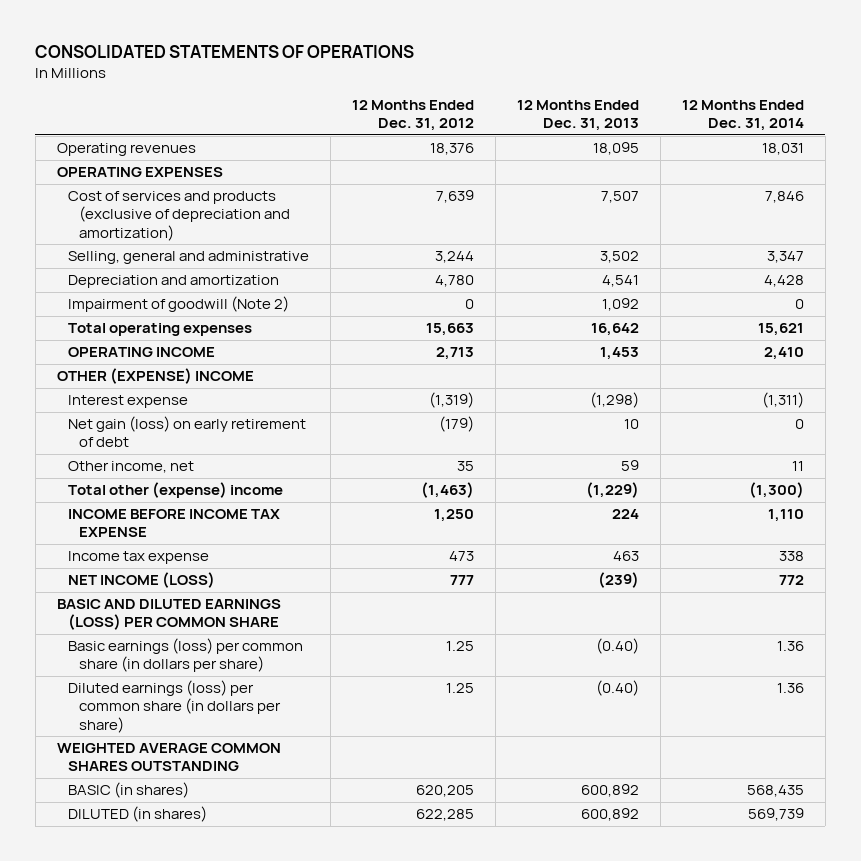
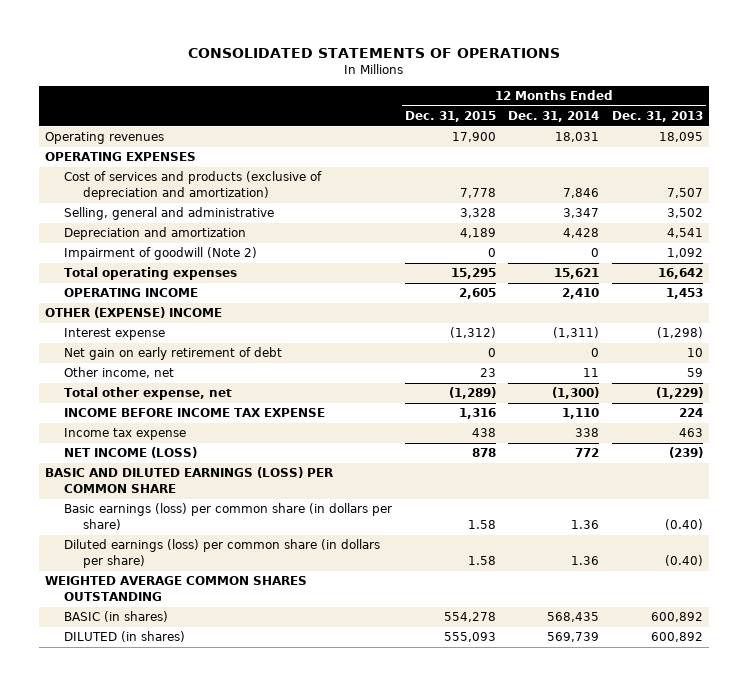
[351,100,474,132] 12 Months Ended Dec. 31, 2012 -> none
none -> [404,110,496,122] Dec. 31, 2015
[67,416,306,448] Net gain (loss) on early retirement of debt -> [64,347,283,361] Net gain on early retirement of debt
[67,482,283,499] Total other (expense) income -> [64,387,233,401] Total other expense, net

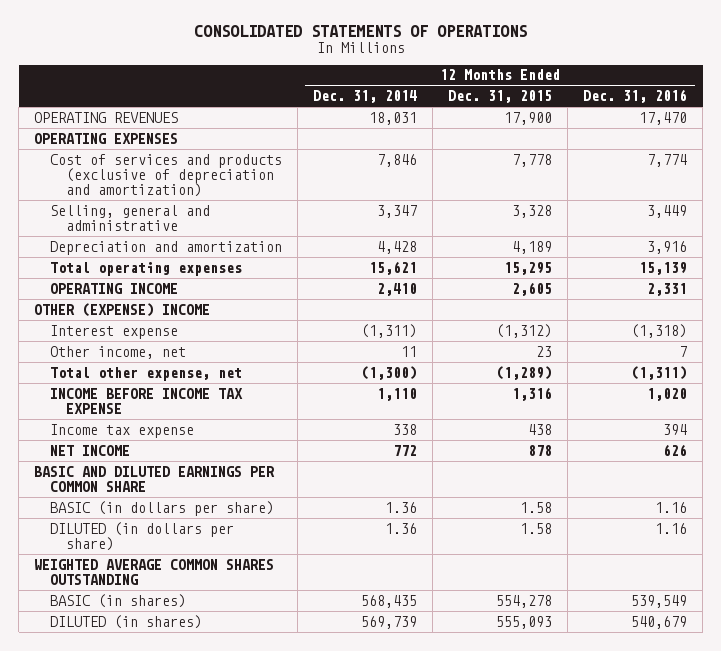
[612,110,704,122] Dec. 31, 2013 -> none
none -> [583,89,688,104] Dec. 31, 2016
[45,132,165,145] Operating revenues -> [34,111,179,123] OPERATING REVENUES
[64,247,258,261] Impairment of goodwill (Note 2) -> none
[64,347,283,361] Net gain on early retirement of debt -> none
[64,447,198,459] NET INCOME (LOSS) -> [50,444,131,456] NET INCOME
[45,467,334,493] BASIC AND DILUTED EARNINGS (LOSS) PER COMMON SHARE -> [34,465,276,492] BASIC AND DILUTED EARNINGS PER COMMON SHARE
[64,503,393,530] Basic earnings (loss) per common share (in dollars per share) -> [50,500,275,516] BASIC (in dollars per share)
[64,539,381,568] Diluted earnings (loss) per common share (in dollars per share) -> [50,521,235,551] DILUTED (in dollars per share)

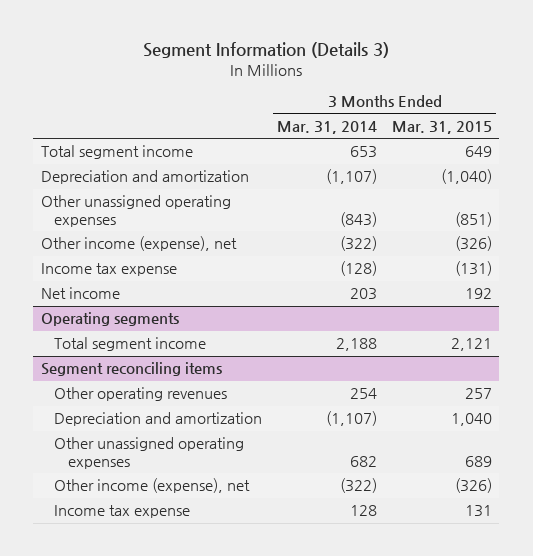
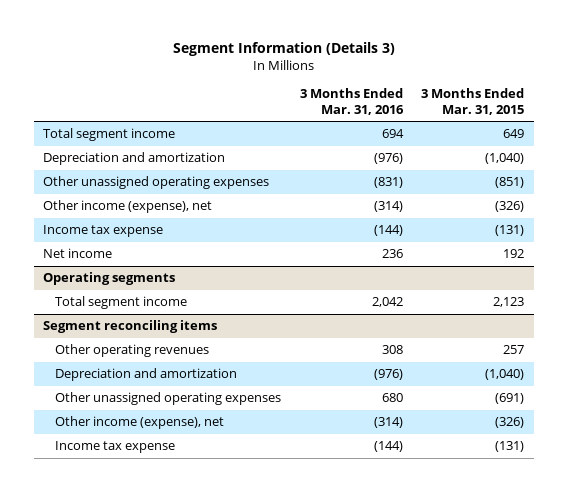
[277,121,378,135] Mar. 31, 2014 -> none
none -> [299,88,404,115] 3 Months Ended Mar. 31, 2016
[450,338,492,352] 2,121 -> [493,297,525,308] 2,123
[450,413,492,427] 1,040 -> [485,369,525,381] (1,040)
[464,455,492,467] 689 -> [495,393,525,405] (691)
[464,505,492,518] 131 -> [495,441,525,453] (131)

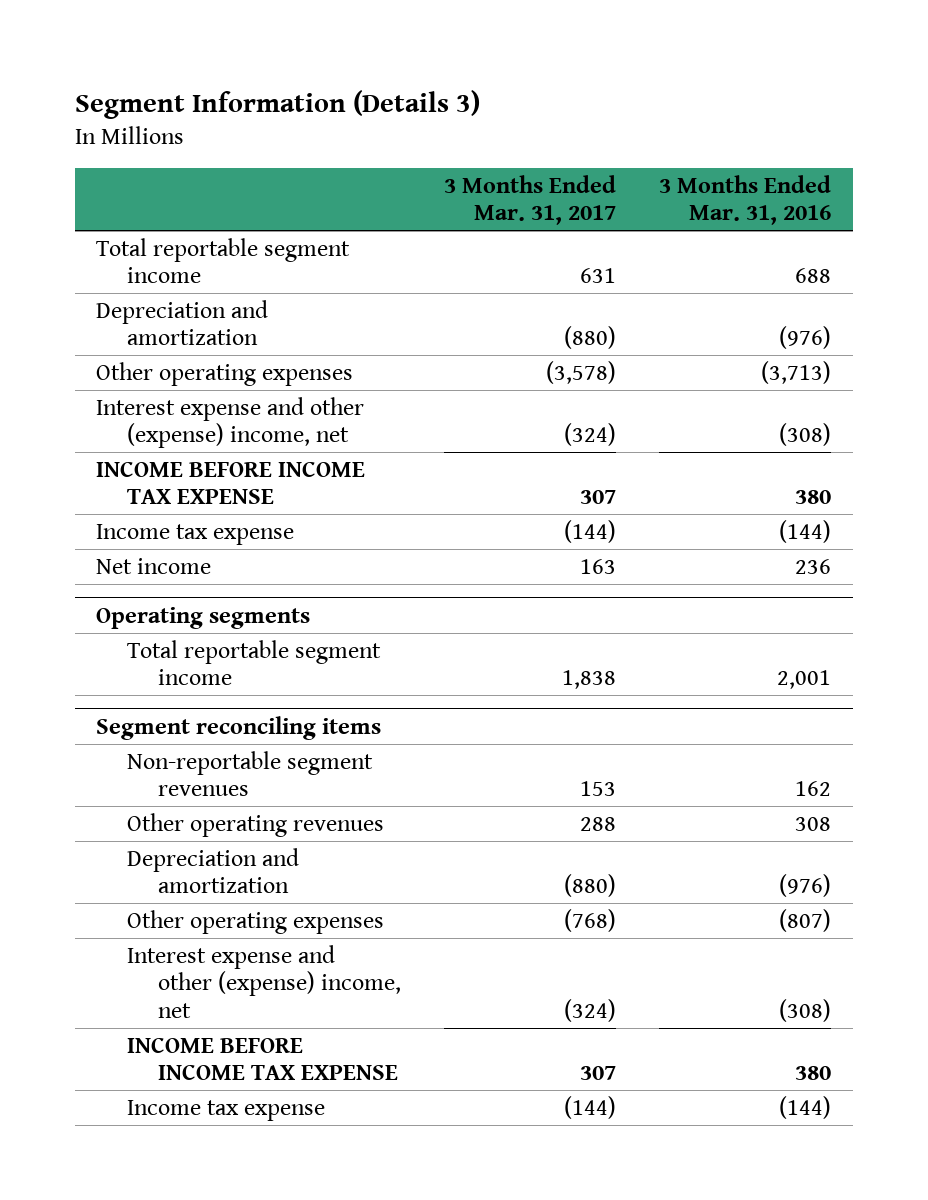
[421,88,525,115] 3 Months Ended Mar. 31, 2015 -> none
none -> [444,174,617,226] 3 Months Ended Mar. 31, 2017
[43,128,176,142] Total segment income -> [96,237,351,284] Total reportable segment income
[381,129,404,139] 694 -> [795,268,832,284] 688
[43,176,270,190] Other unassigned operating expenses -> [96,361,354,386] Other operating expenses
[373,177,403,189] (831) -> [761,360,832,384] (3,713)
[43,200,213,214] Other income (expense), net -> [96,396,365,449] Interest expense and other (expense) income, net
[373,201,403,213] (314) -> [779,423,832,447] (308)
none -> [96,461,366,505] INCOME BEFORE INCOME TAX EXPENSE
[55,296,188,310] Total segment income -> [127,639,382,686] Total reportable segment income
[371,297,403,308] 2,042 -> [777,670,832,690] 2,001
none -> [127,750,374,797] Non-reportable segment revenues
[55,392,282,406] Other unassigned operating expenses -> [127,909,385,934] Other operating expenses
[381,393,403,403] 680 -> [779,908,832,932] (807)
[55,416,225,430] Other income (expense), net -> [127,944,402,1019] Interest expense and other (expense) income, net
[373,417,403,429] (314) -> [779,999,832,1023] (308)
none -> [127,1037,399,1081] INCOME BEFORE INCOME TAX EXPENSE

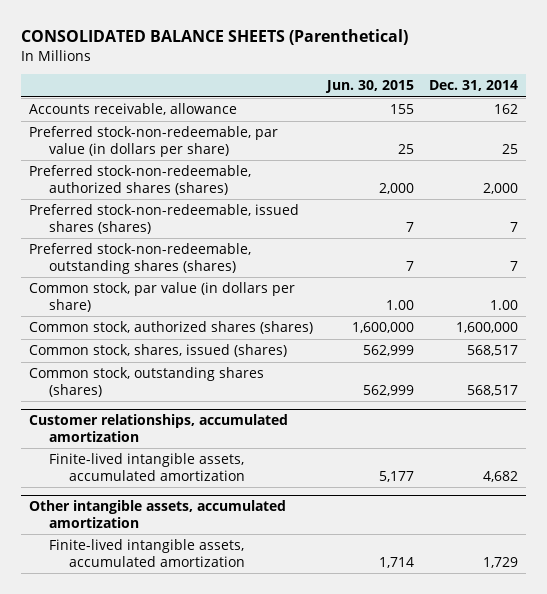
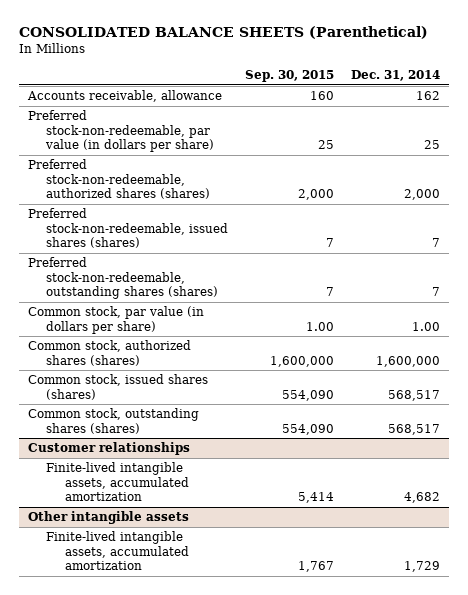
[325,80,415,94] Jun. 30, 2015 -> none
none -> [245,70,335,83] Sep. 30, 2015
[28,344,287,358] Common stock, shares, issued (shares) -> [27,374,208,400] Common stock, issued shares (shares)
[28,414,288,442] Customer relationships, accumulated amortization -> [27,442,190,456] Customer relationships
[28,500,286,528] Other intangible assets, accumulated amortization -> [27,511,189,525] Other intangible assets

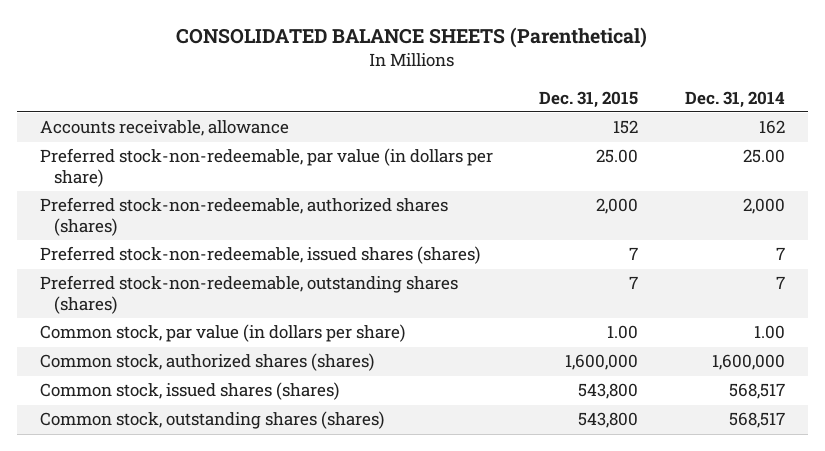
[245,70,335,83] Sep. 30, 2015 -> none
none -> [539,90,639,108] Dec. 31, 2015
[424,140,441,150] 25 -> [743,149,786,164] 25.00
[27,442,190,456] Customer relationships -> none
[46,462,189,502] Finite-lived intangible assets, accumulated amortization -> none
[27,511,189,525] Other intangible assets -> none
[46,531,189,571] Finite-lived intangible assets, accumulated amortization -> none

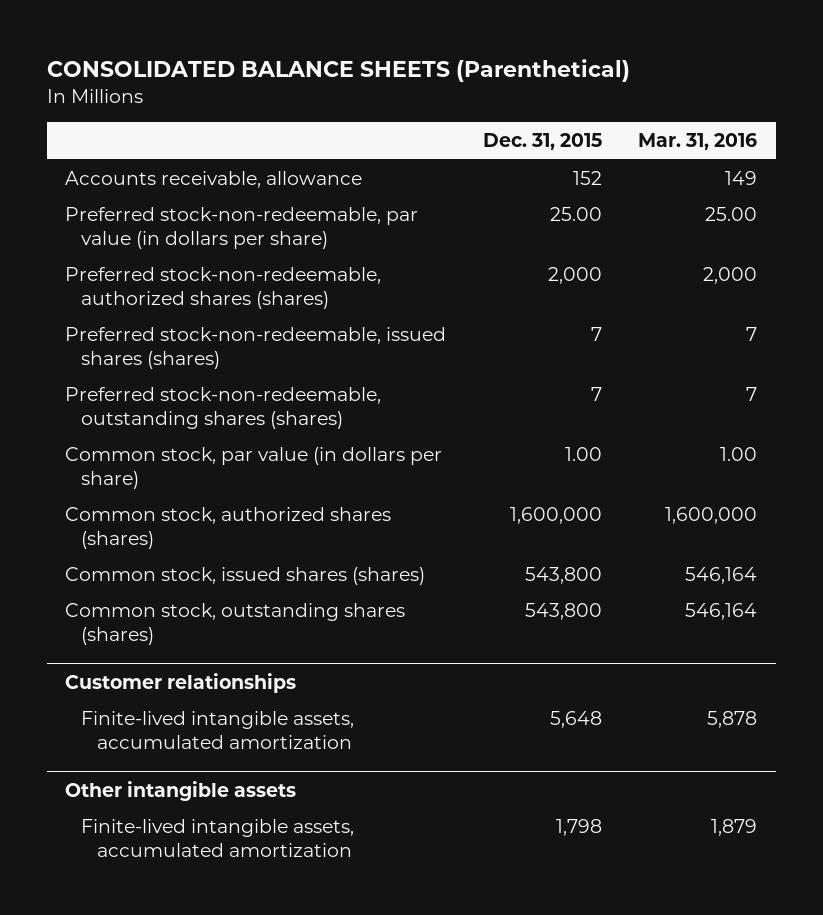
[685,90,786,108] Dec. 31, 2014 -> none
none -> [638,133,758,151] Mar. 31, 2016
none -> [65,672,297,693] Customer relationships
none -> [81,710,355,749] Finite-lived intangible assets, accumulated amortization
none -> [65,780,297,801] Other intangible assets
none -> [81,818,355,857] Finite-lived intangible assets, accumulated amortization

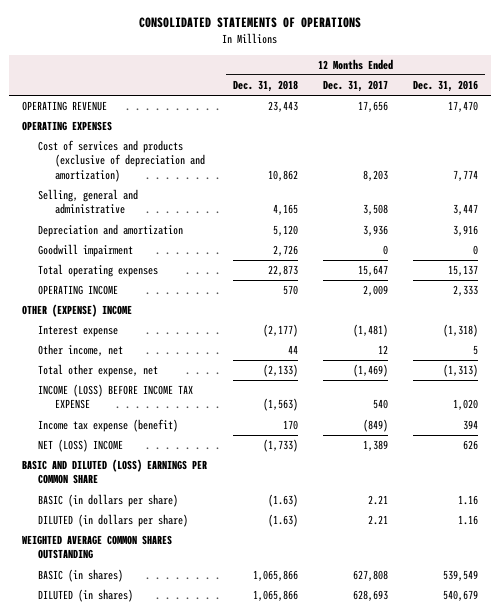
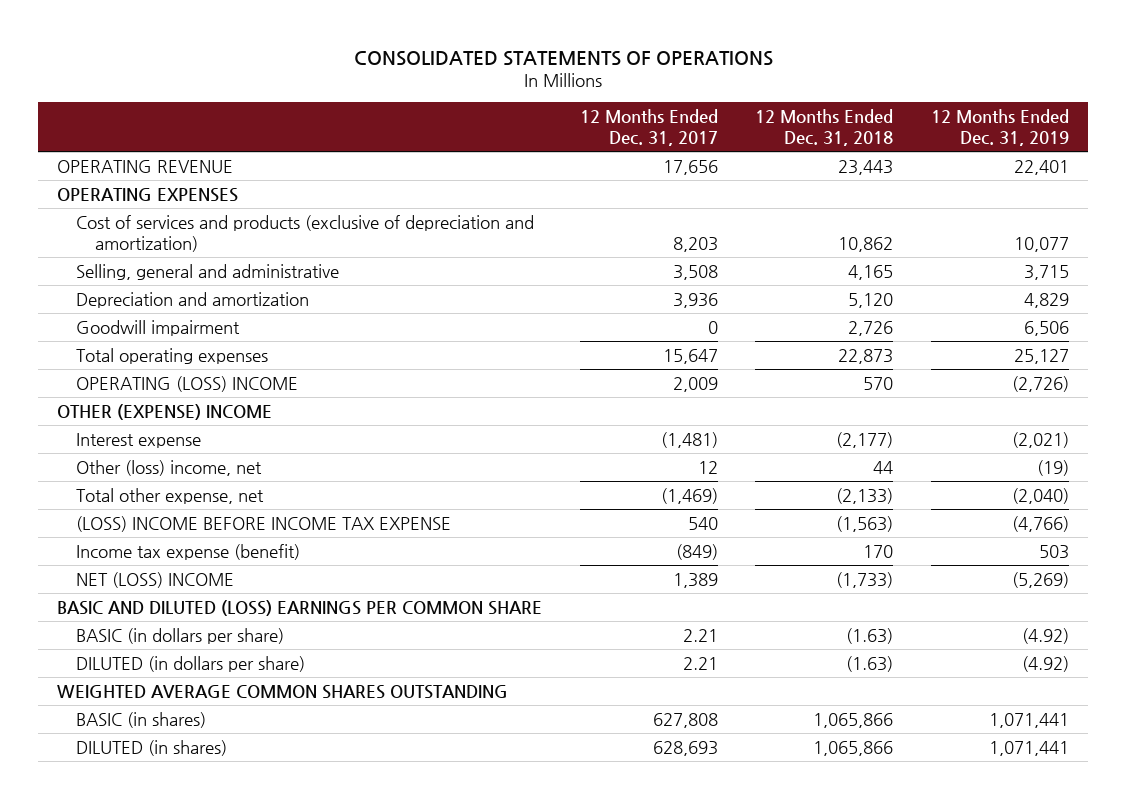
[413,80,479,93] Dec. 31, 2016 -> none
none -> [930,109,1069,147] 12 Months Ended Dec. 31, 2019
[38,285,119,296] OPERATING INCOME -> [75,375,298,392] OPERATING (LOSS) INCOME
[38,344,124,357] Other income, net -> [75,459,262,476] Other (loss) income, net
[38,384,194,410] INCOME (LOSS) BEFORE INCOME TAX EXPENSE -> [75,515,451,532] (LOSS) INCOME BEFORE INCOME TAX EXPENSE

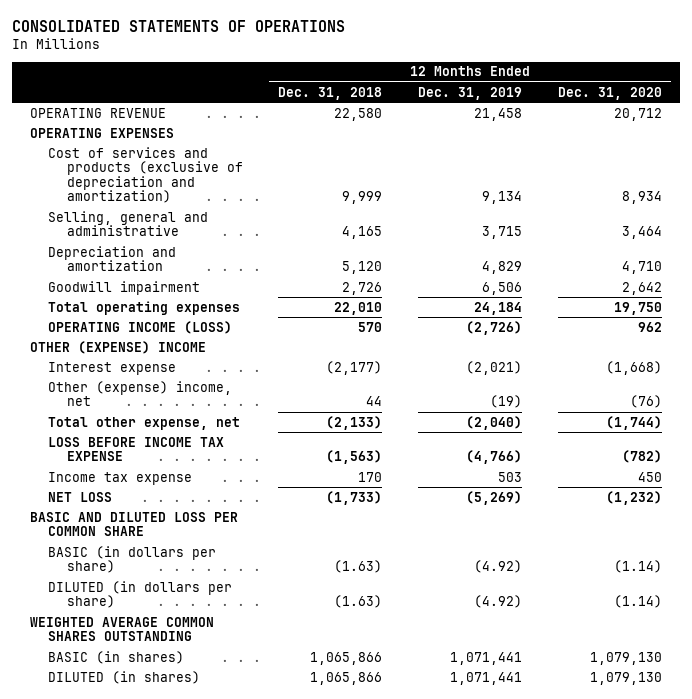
[579,109,718,147] 12 Months Ended Dec. 31, 2017 -> none
none -> [557,86,662,100] Dec. 31, 2020
[838,159,894,175] 23,443 -> [334,107,383,121] 22,580
[1013,159,1069,175] 22,401 -> [474,107,523,121] 21,458
[838,236,894,252] 10,862 -> [342,191,383,205] 9,999
[1013,236,1069,252] 10,077 -> [482,191,523,205] 9,134
[838,348,894,364] 22,873 -> [334,301,383,315] 22,010
[1013,348,1069,364] 25,127 -> [474,301,523,315] 24,184
[75,375,298,392] OPERATING (LOSS) INCOME -> [48,320,233,334] OPERATING INCOME (LOSS)
[75,459,262,476] Other (loss) income, net -> [48,380,233,407] Other (expense) income, net
[75,515,451,532] (LOSS) INCOME BEFORE INCOME TAX EXPENSE -> [48,436,225,462] LOSS BEFORE INCOME TAX EXPENSE
[75,543,300,560] Income tax expense (benefit) -> [48,471,193,485] Income tax expense
[75,571,234,588] NET (LOSS) INCOME -> [48,491,113,502] NET LOSS
[57,599,543,616] BASIC AND DILUTED (LOSS) EARNINGS PER COMMON SHARE -> [30,511,239,537] BASIC AND DILUTED LOSS PER COMMON SHARE

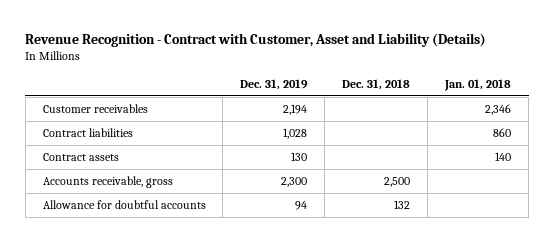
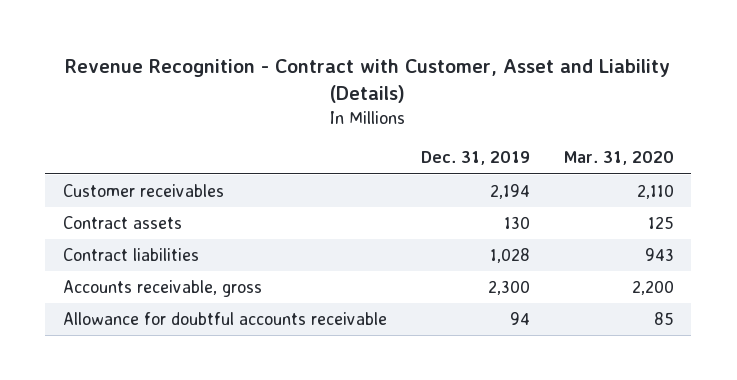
[342,78,411,90] Dec. 31, 2018 -> none
[444,78,512,91] Jan. 01, 2018 -> none
none -> [564,151,675,166] Mar. 31, 2020
[42,127,133,137] Contract liabilities -> [62,248,199,262] Contract liabilities
[42,199,206,209] Allowance for doubtful accounts -> [62,312,387,326] Allowance for doubtful accounts receivable

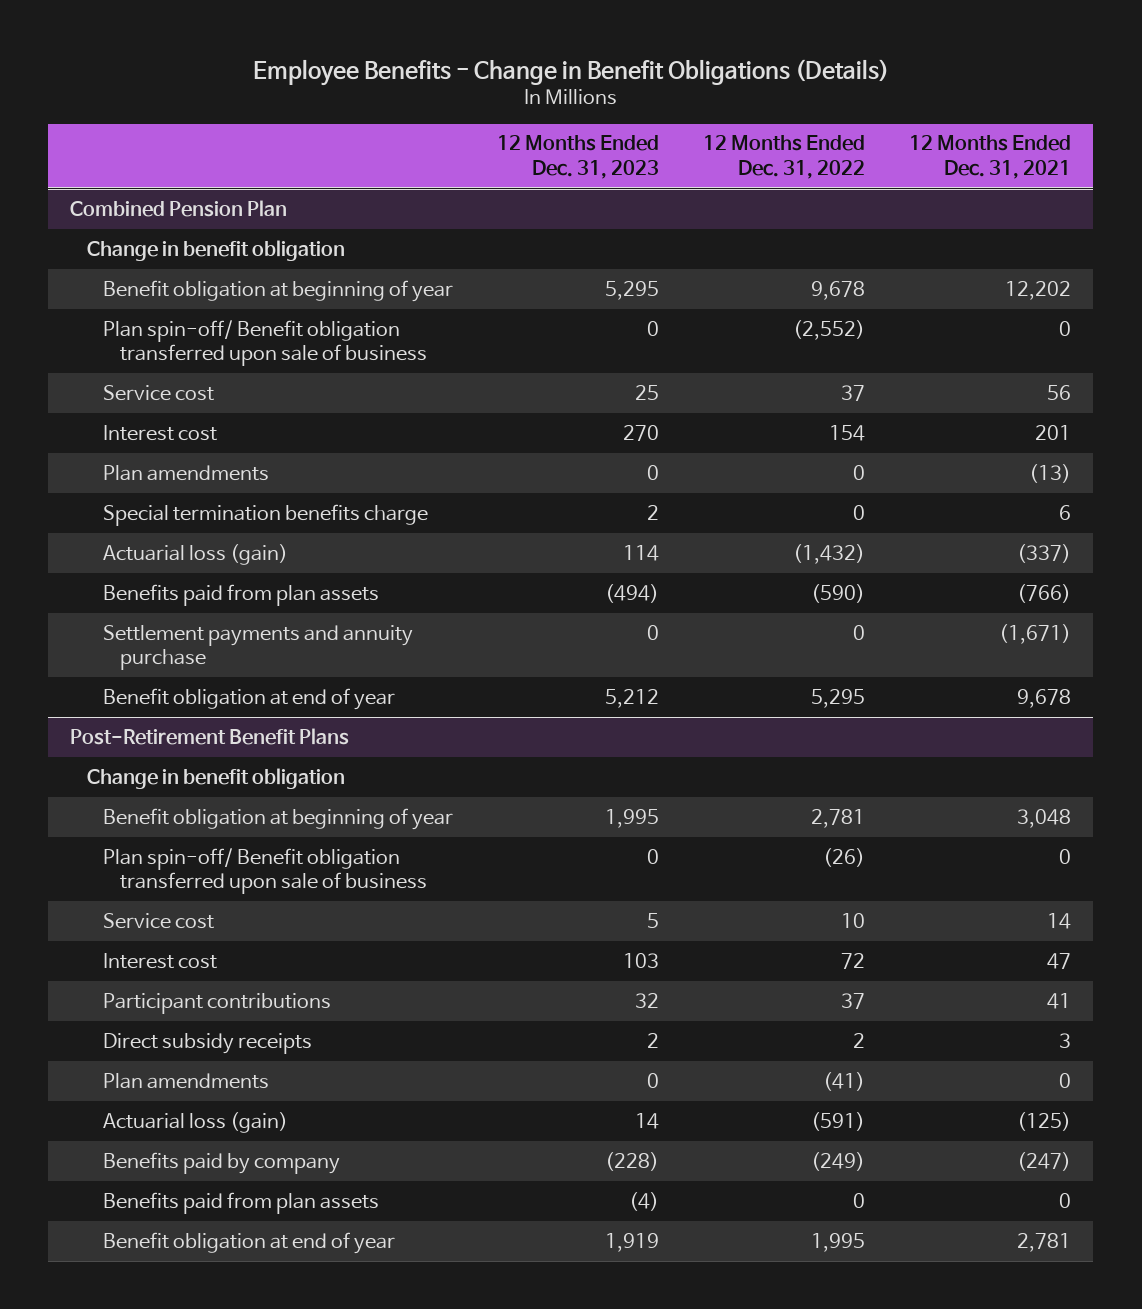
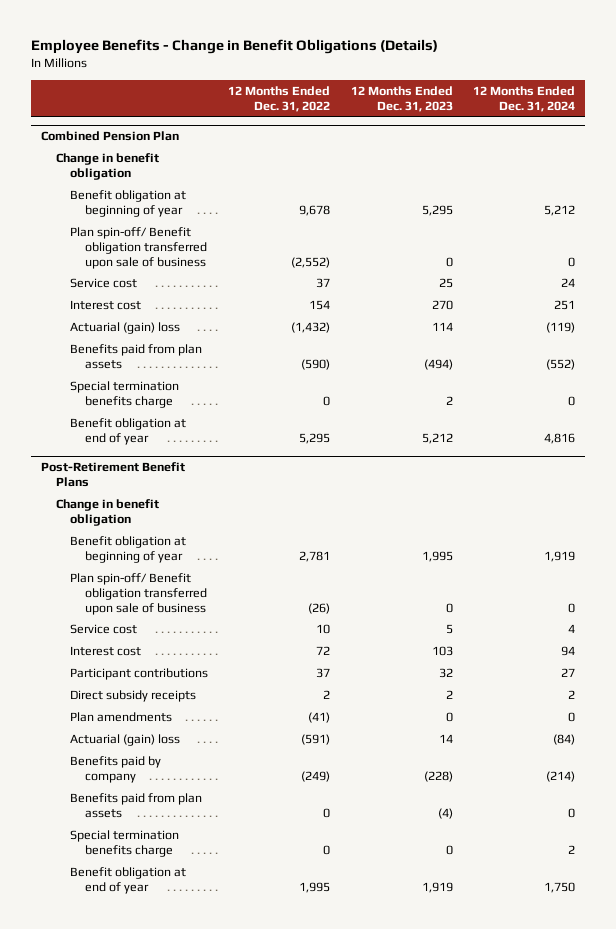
[909,135,1072,180] 12 Months Ended Dec. 31, 2021 -> none
none -> [472,86,575,112] 12 Months Ended Dec. 31, 2024
[103,464,270,481] Plan amendments -> none
[103,543,289,565] Actuarial loss (gain) -> [70,322,181,335] Actuarial (gain) loss
[103,624,414,671] Settlement payments and annuity purchase -> none
[103,503,429,526] Special termination benefits charge -> [70,381,180,408] Special termination benefits charge
[103,1111,289,1133] Actuarial loss (gain) -> [70,734,181,747] Actuarial (gain) loss
none -> [70,830,180,857] Special termination benefits charge

